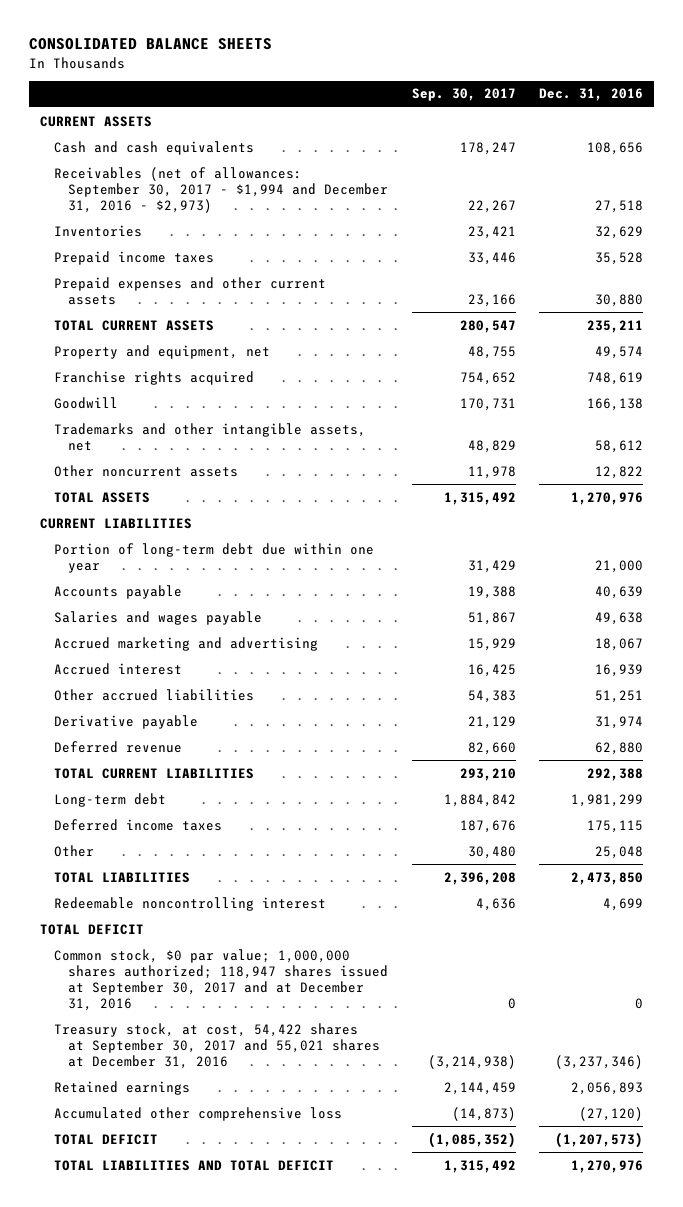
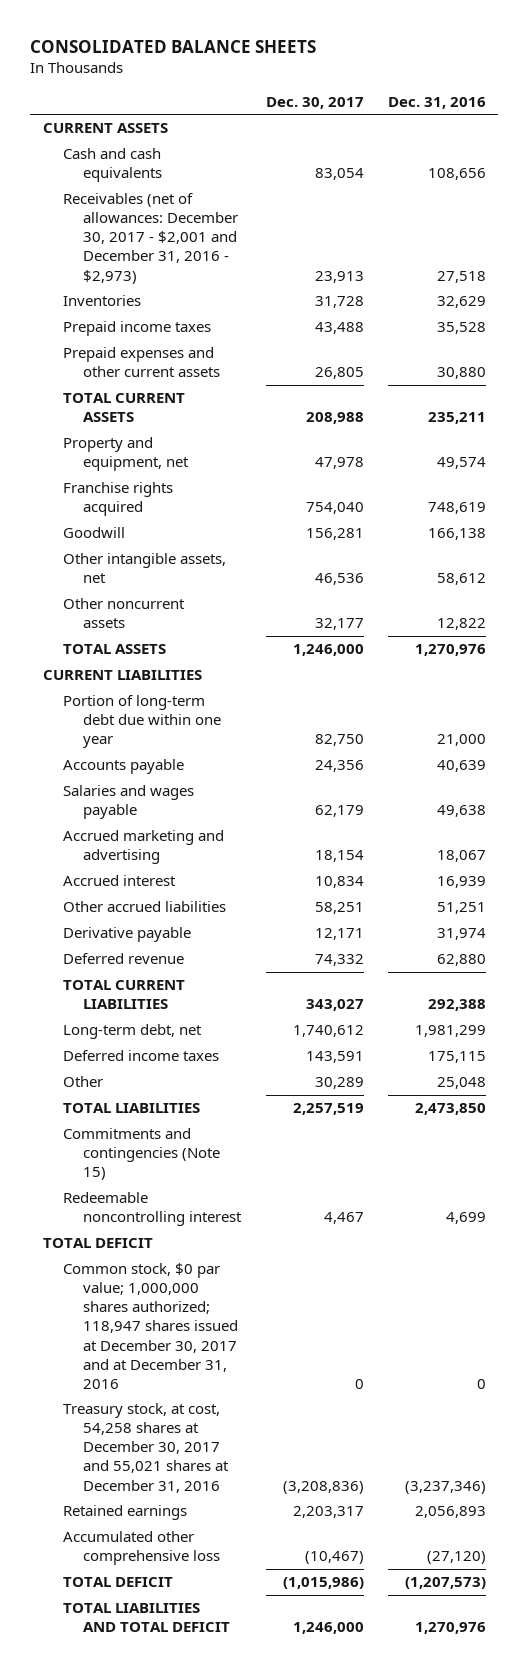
[411,88,516,102] Sep. 30, 2017 -> none
none -> [265,96,364,109] Dec. 30, 2017
[54,166,389,213] Receivables (net of allowances: September 30, 2017 - $1,994 and December 31, 2016 - $2,973) -> [62,193,239,284] Receivables (net of allowances: December 30, 2017 - $2,001 and December 31, 2016 - $2,973)
[54,422,367,451] Trademarks and other intangible assets, net -> [62,553,226,584] Other intangible assets, net
[54,792,167,807] Long-term debt -> [62,1024,202,1040] Long-term debt, net
none -> [62,1128,221,1181] Commitments and contingencies (Note 15)
[54,948,389,1011] Common stock, $0 par value; 1,000,000 shares authorized; 118,947 shares issued at September 30, 2017 and at December 31, 2016 -> [62,1263,239,1389] Common stock, $0 par value; 1,000,000 shares authorized; 118,947 shares issued at December 30, 2017 and at December 31, 2016
[54,1022,381,1069] Treasury stock, at cost, 54,422 shares at September 30, 2017 and 55,021 shares at December 31, 2016 -> [62,1403,230,1493] Treasury stock, at cost, 54,258 shares at December 30, 2017 and 55,021 shares at December 31, 2016

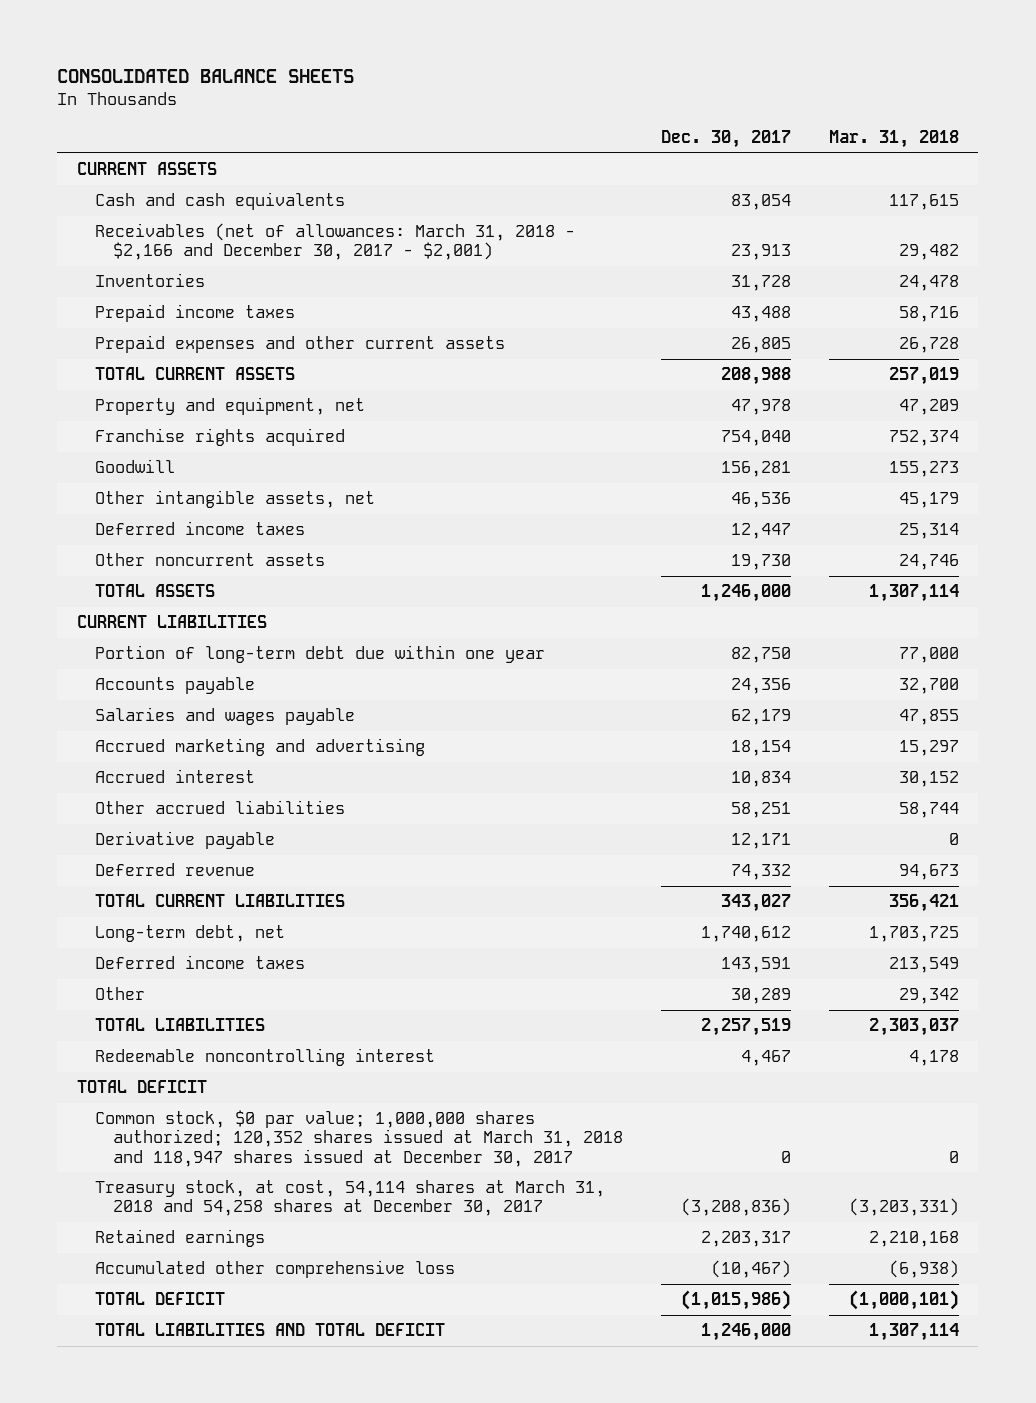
[388,96,487,109] Dec. 31, 2016 -> none
none -> [829,130,960,149] Mar. 31, 2018
[62,193,239,284] Receivables (net of allowances: December 30, 2017 - $2,001 and December 31, 2016 - $2,973) -> [94,223,575,261] Receivables (net of allowances: March 31, 2018 - $2,166 and December 30, 2017 - $2,001)
none -> [94,521,305,536] Deferred income taxes
[314,618,364,631] 32,177 -> [730,554,791,571] 19,730
[62,1128,221,1181] Commitments and contingencies (Note 15) -> none
[62,1263,239,1389] Common stock, $0 par value; 1,000,000 shares authorized; 118,947 shares issued at December 30, 2017 and at December 31, 2016 -> [94,1110,623,1167] Common stock, $0 par value; 1,000,000 shares authorized; 120,352 shares issued at March 31, 2018 and 118,947 shares issued at December 30, 2017
[62,1403,230,1493] Treasury stock, at cost, 54,258 shares at December 30, 2017 and 55,021 shares at December 31, 2016 -> [94,1180,605,1217] Treasury stock, at cost, 54,114 shares at March 31, 2018 and 54,258 shares at December 30, 2017

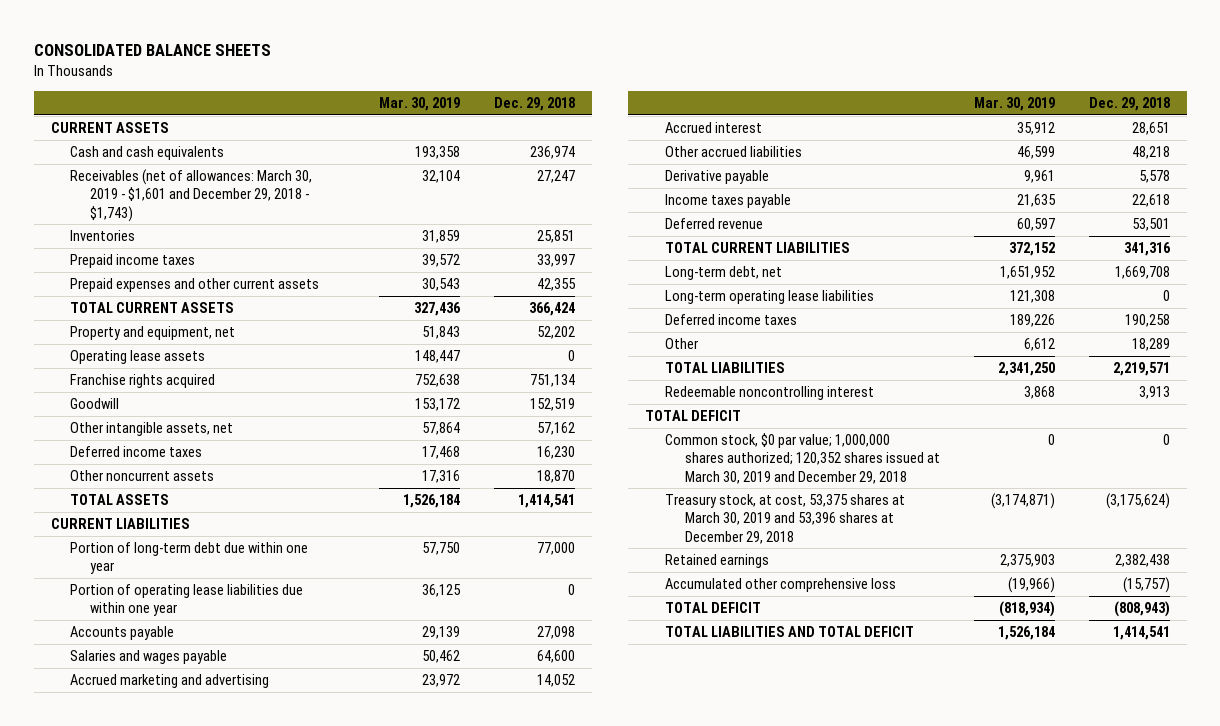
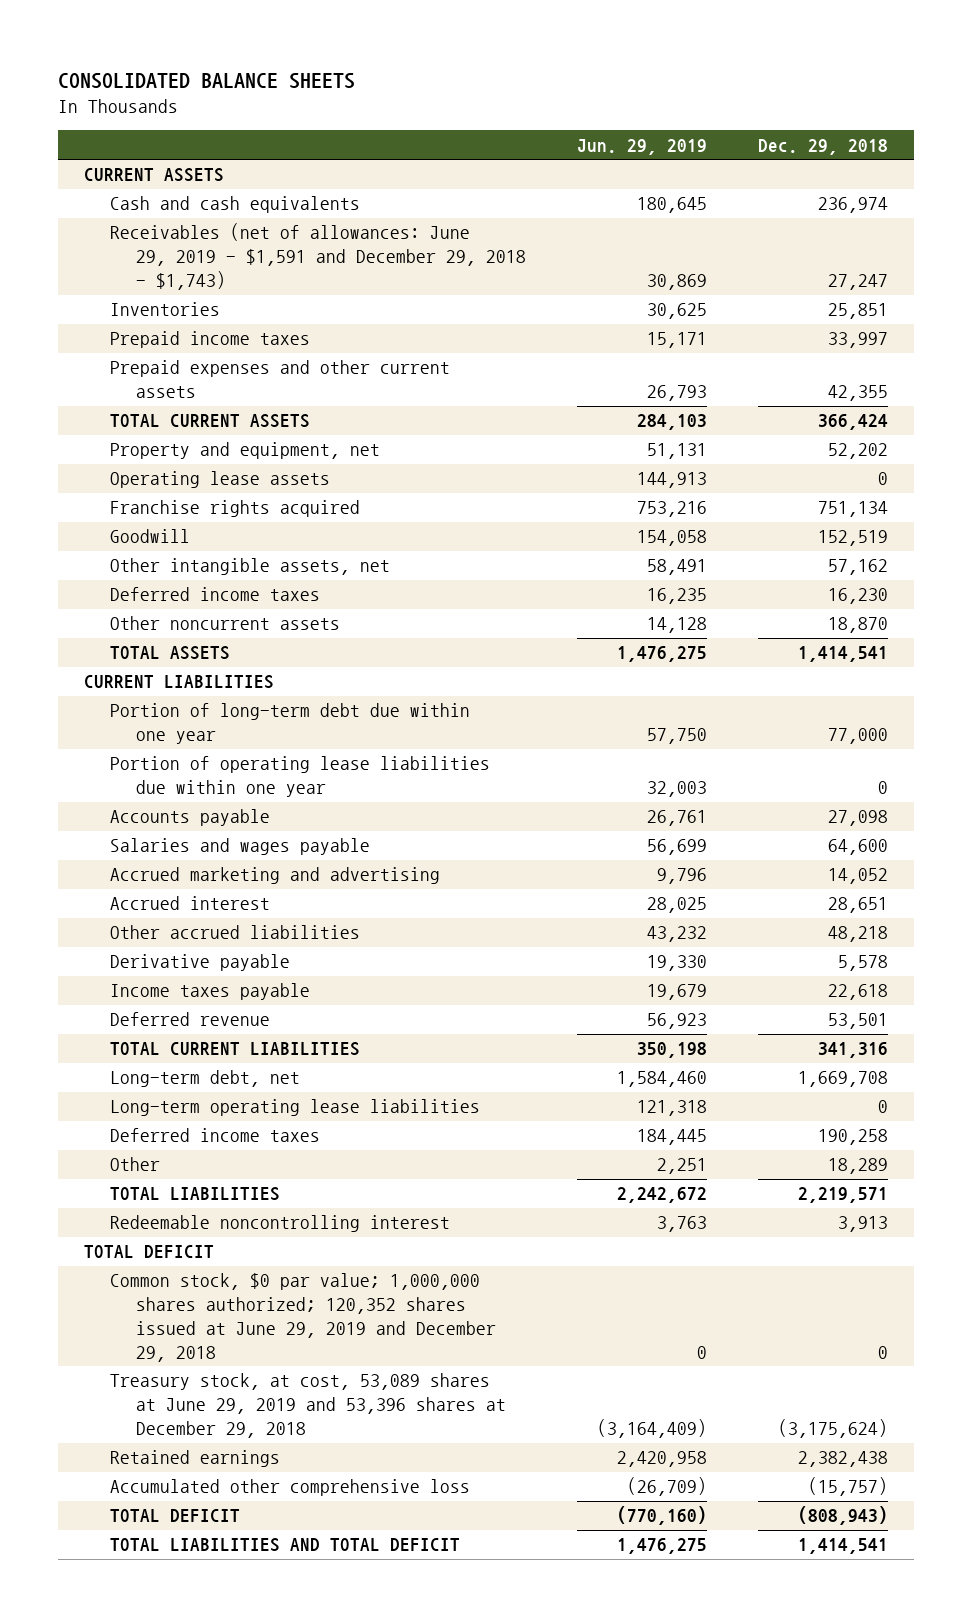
[379,96,461,111] Mar. 30, 2019 -> none
none -> [577,138,708,155] Jun. 29, 2019
[70,169,313,222] Receivables (net of allowances: March 30, 2019 - $1,601 and December 29, 2018 - $1,743) -> [109,223,527,291] Receivables (net of allowances: June 29, 2019 - $1,591 and December 29, 2018 - $1,743)
[665,433,940,484] Common stock, $0 par value; 1,000,000 shares authorized; 120,352 shares issued at March 30, 2019 and December 29, 2018 -> [109,1273,497,1363] Common stock, $0 par value; 1,000,000 shares authorized; 120,352 shares issued at June 29, 2019 and December 29, 2018
[665,494,906,544] Treasury stock, at cost, 53,375 shares at March 30, 2019 and 53,396 shares at December 29, 2018 -> [109,1373,507,1439] Treasury stock, at cost, 53,089 shares at June 29, 2019 and 53,396 shares at December 29, 2018

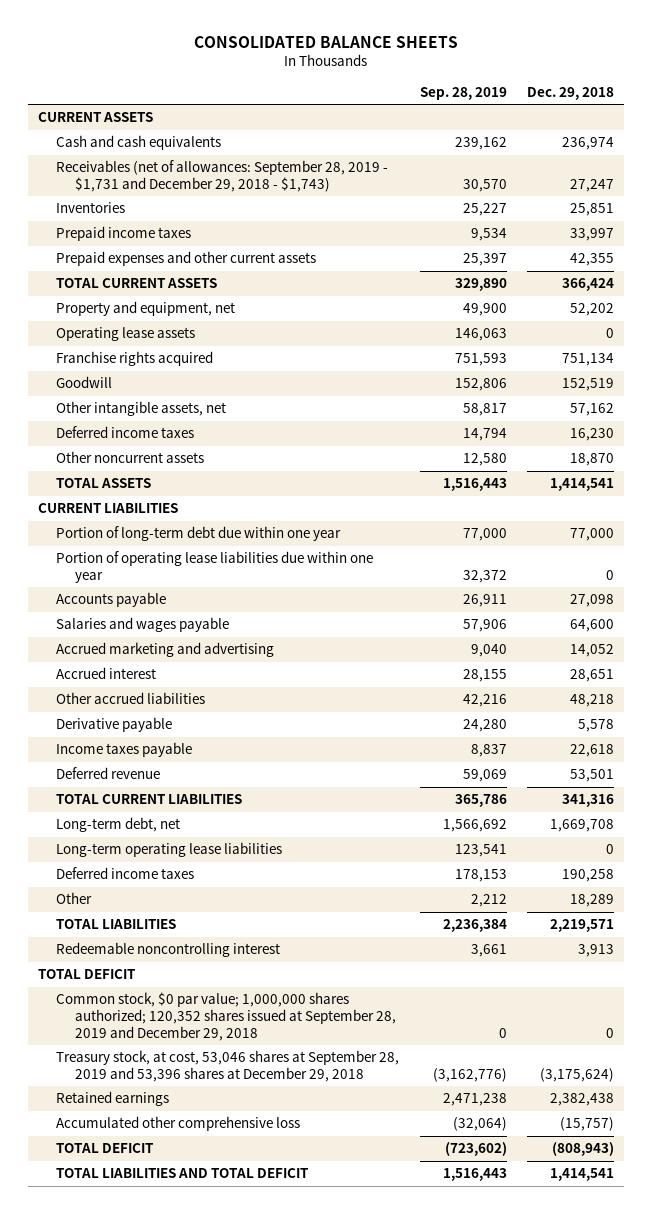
[577,138,708,155] Jun. 29, 2019 -> none
none -> [419,86,507,100] Sep. 28, 2019
[109,223,527,291] Receivables (net of allowances: June 29, 2019 - $1,591 and December 29, 2018 - $1,743) -> [56,160,389,192] Receivables (net of allowances: September 28, 2019 - $1,731 and December 29, 2018 - $1,743)
[109,1273,497,1363] Common stock, $0 par value; 1,000,000 shares authorized; 120,352 shares issued at June 29, 2019 and December 29, 2018 -> [56,992,397,1041] Common stock, $0 par value; 1,000,000 shares authorized; 120,352 shares issued at September 28, 2019 and December 29, 2018
[109,1373,507,1439] Treasury stock, at cost, 53,089 shares at June 29, 2019 and 53,396 shares at December 29, 2018 -> [56,1050,400,1082] Treasury stock, at cost, 53,046 shares at September 28, 2019 and 53,396 shares at December 29, 2018

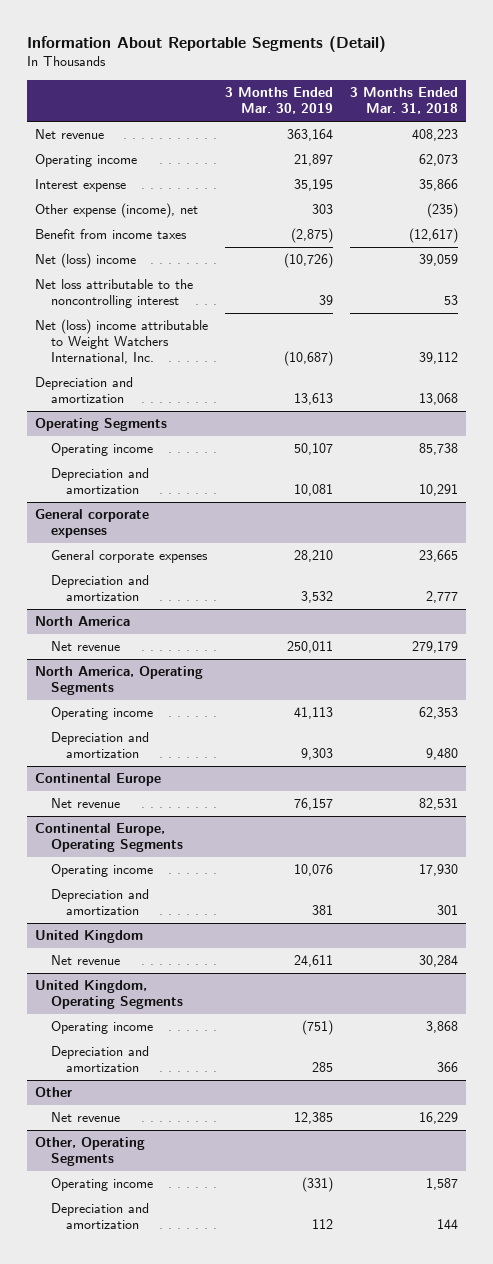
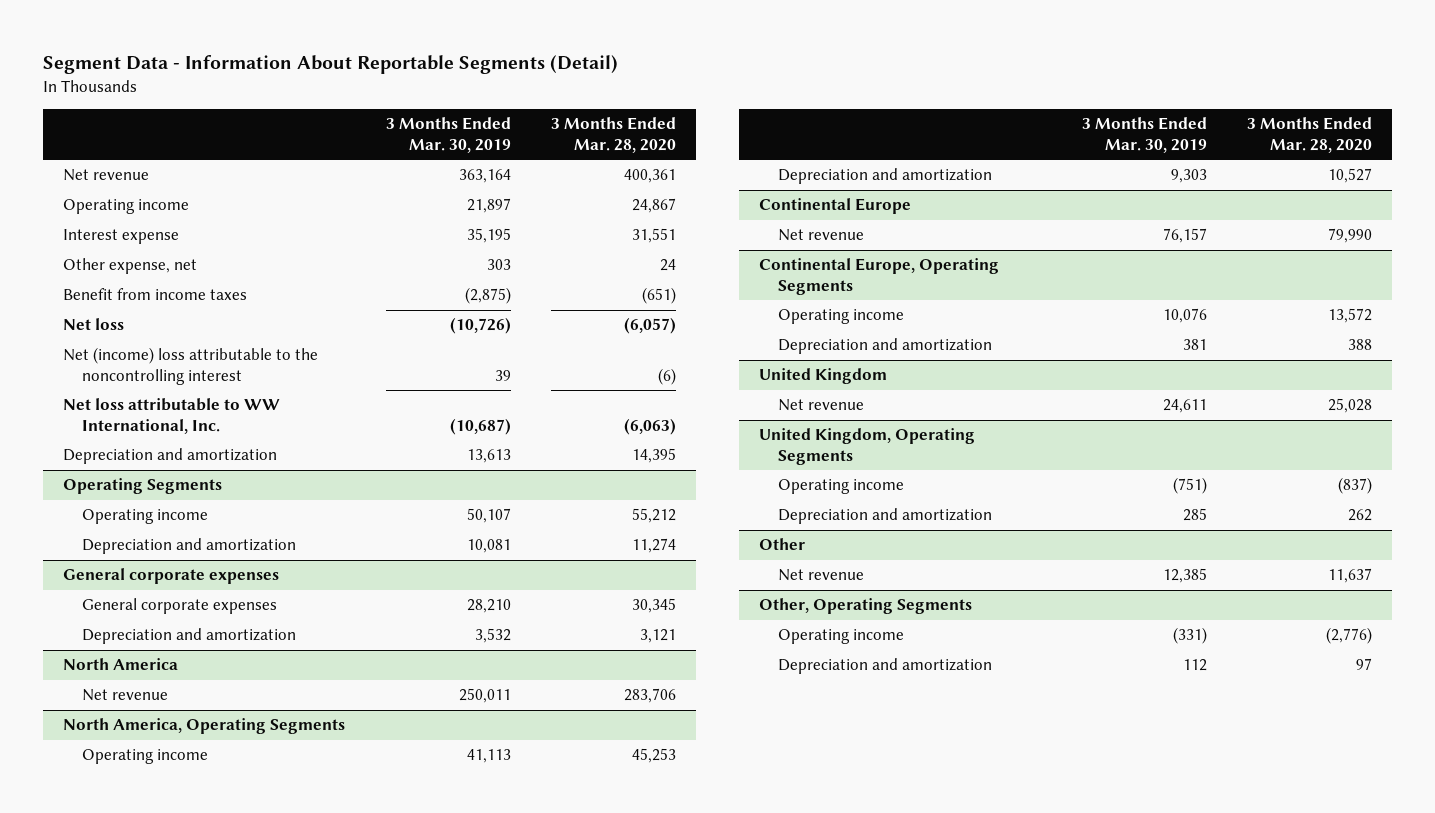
[26,35,386,52] Information About Reportable Segments (Detail) -> [42,55,618,75] Segment Data - Information About Reportable Segments (Detail)
[349,87,458,115] 3 Months Ended Mar. 31, 2018 -> none
none -> [551,117,677,153] 3 Months Ended Mar. 28, 2020
[35,203,199,219] Other expense (income), net -> [63,258,198,275] Other expense, net
[35,253,137,269] Net (loss) income -> [63,318,125,331] Net loss
[35,279,194,309] Net loss attributable to the noncontrolling interest -> [63,347,319,385] Net (income) loss attributable to the noncontrolling interest
[35,319,209,365] Net (loss) income attributable to Weight Watchers International, Inc. -> [63,398,281,434] Net loss attributable to WW International, Inc.

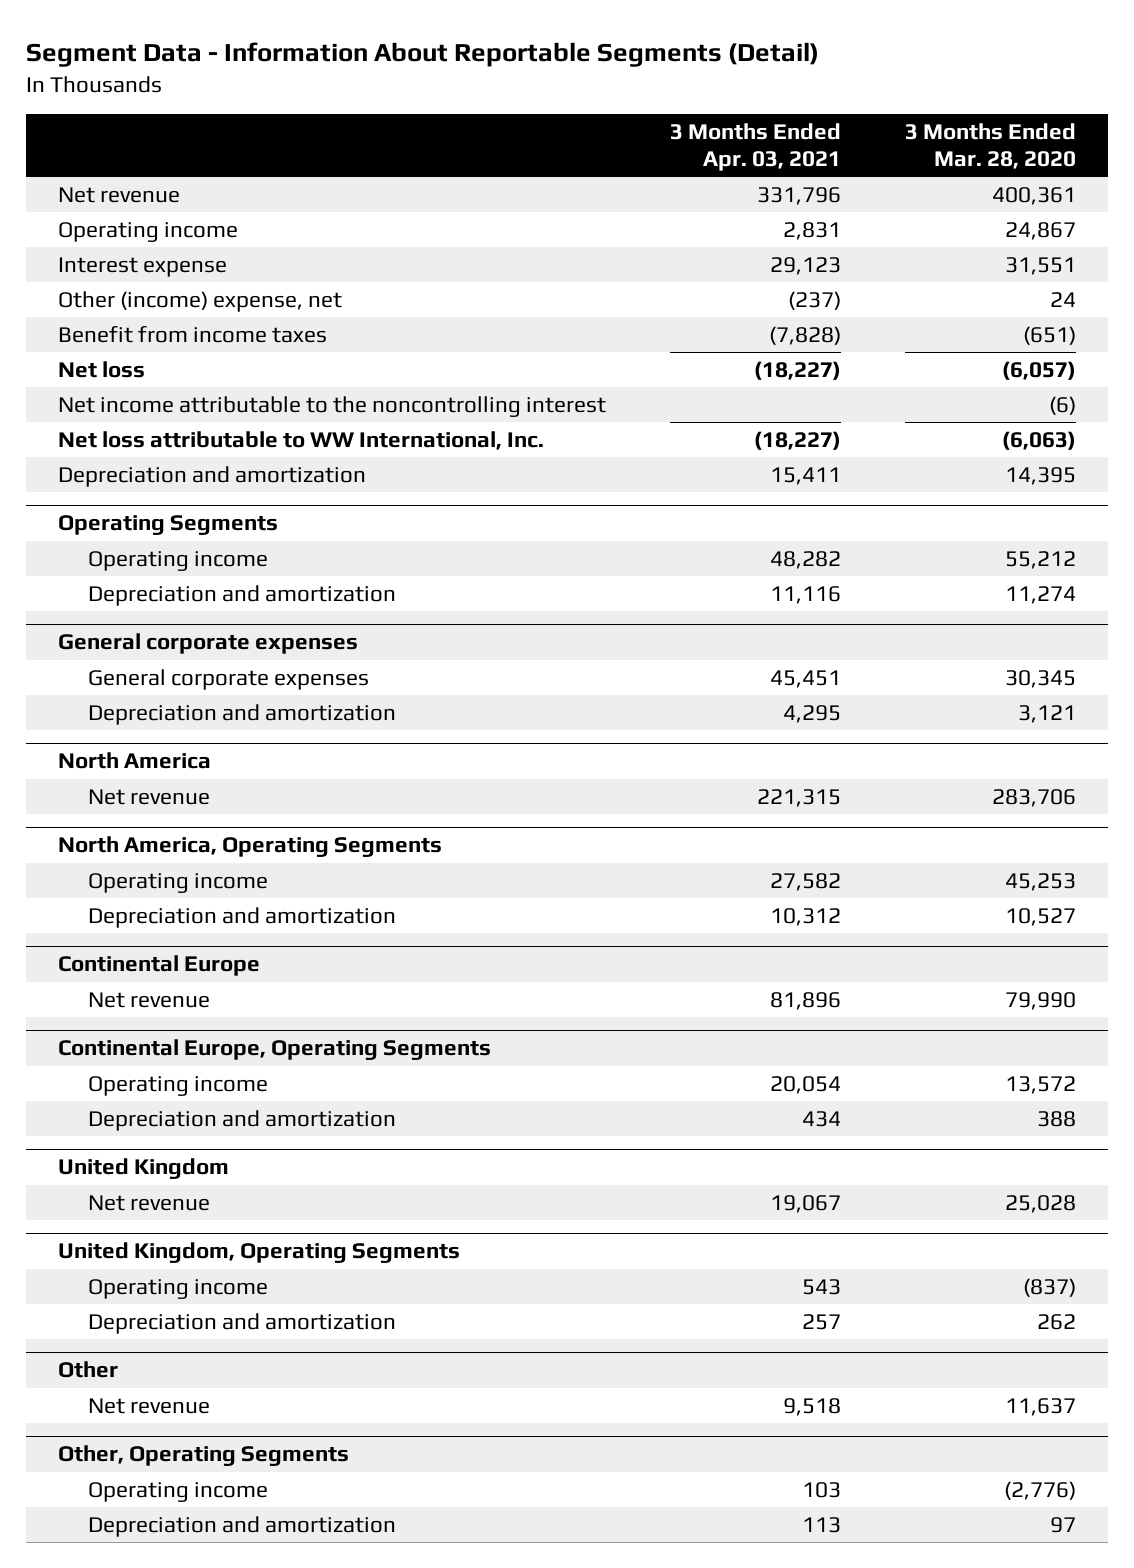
[385,117,511,153] 3 Months Ended Mar. 30, 2019 -> none
none -> [669,123,841,172] 3 Months Ended Apr. 03, 2021
[63,258,198,275] Other expense, net -> [57,290,342,312] Other (income) expense, net
[63,347,319,385] Net (income) loss attributable to the noncontrolling interest -> [57,395,606,417] Net income attributable to the noncontrolling interest

